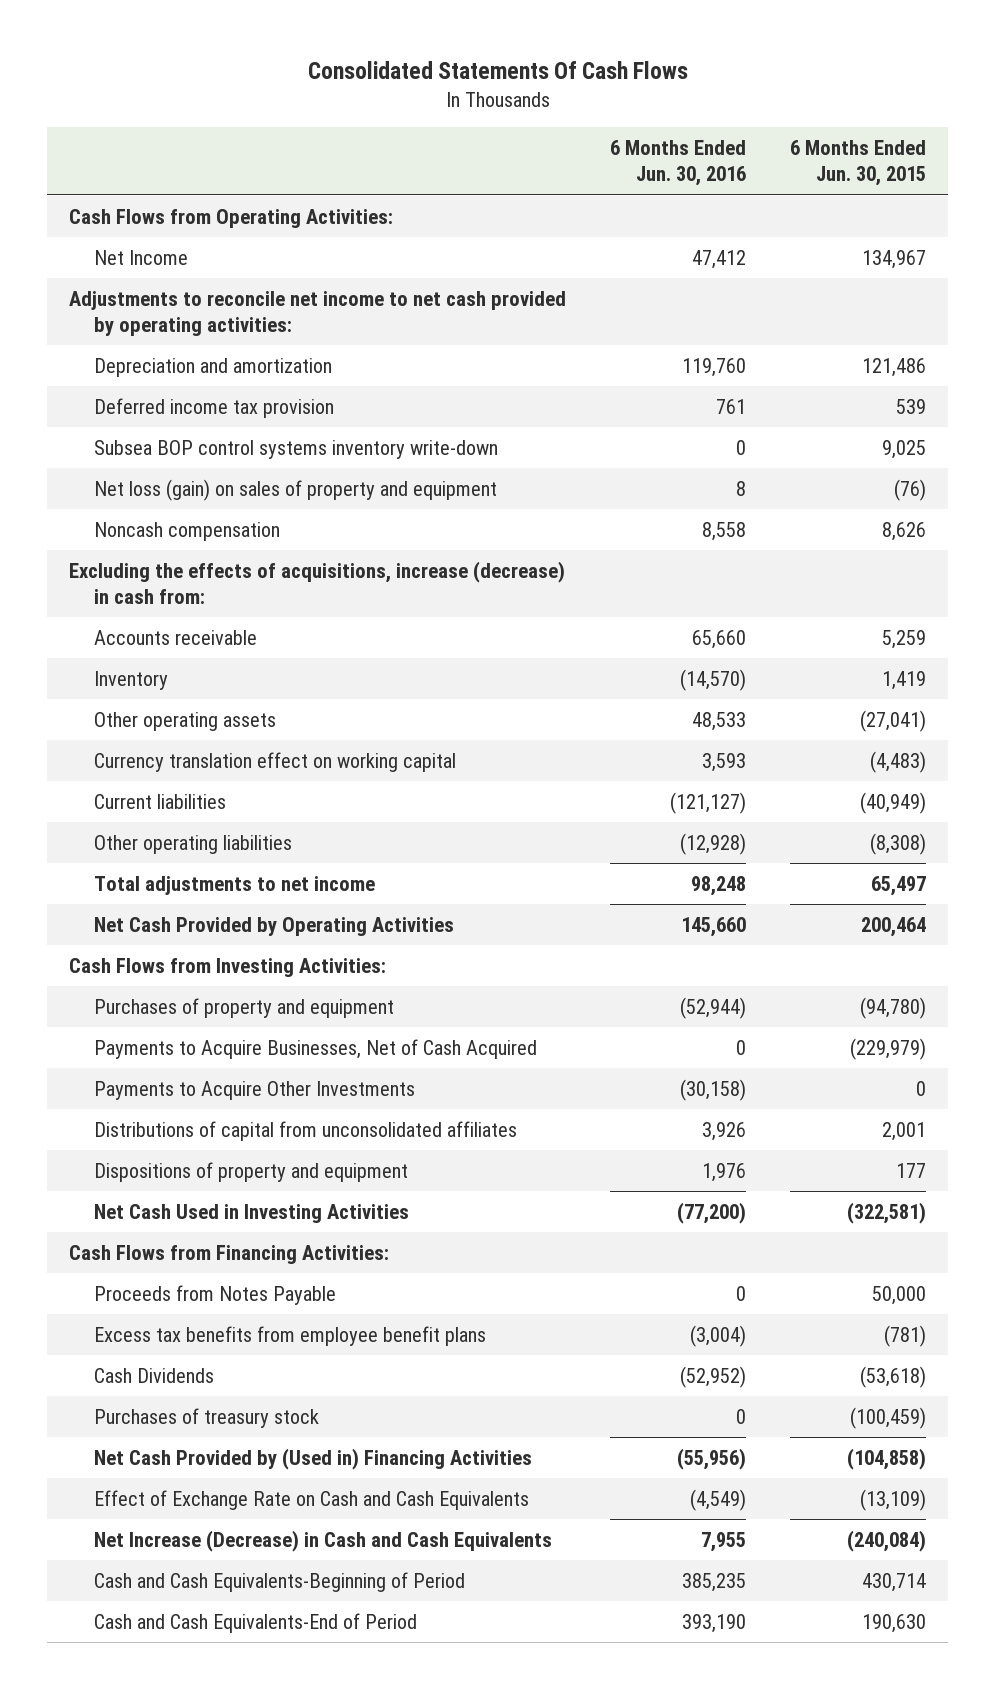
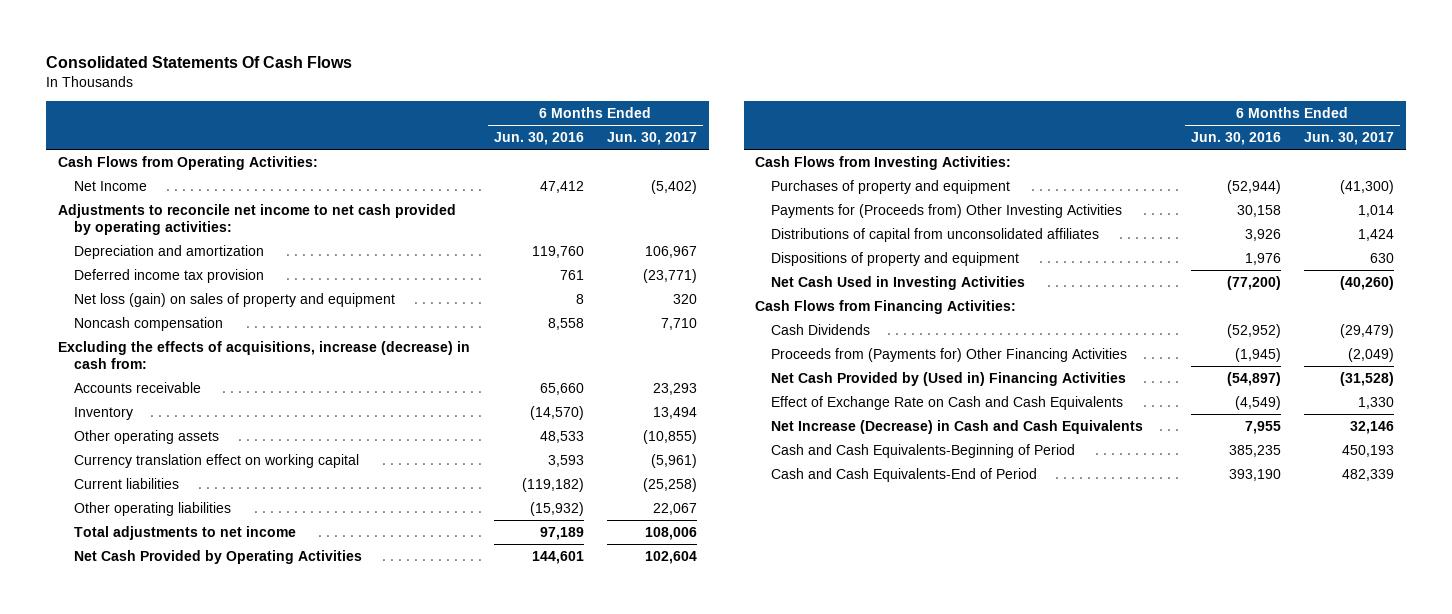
[790,140,927,187] 6 Months Ended Jun. 30, 2015 -> none
none -> [606,131,697,145] Jun. 30, 2017
[93,439,498,459] Subsea BOP control systems inventory write-down -> none
[670,791,747,814] (121,127) -> [521,477,584,492] (119,182)
[680,832,747,855] (12,928) -> [529,501,584,516] (15,932)
[691,875,747,896] 98,248 -> [539,526,584,540] 97,189
[681,916,747,937] 145,660 -> [531,550,584,564] 144,601
[93,1038,537,1059] Payments to Acquire Businesses, Net of Cash Acquired -> none
[93,1080,415,1100] Payments to Acquire Other Investments -> none
none -> [770,203,1122,218] Payments for (Proceeds from) Other Investing Activities
[93,1284,336,1305] Proceeds from Notes Payable -> none
[93,1325,486,1346] Excess tax benefits from employee benefit plans -> none
[93,1407,319,1428] Purchases of treasury stock -> none
none -> [770,347,1127,362] Proceeds from (Payments for) Other Financing Activities
[677,1447,747,1470] (55,956) -> [1226,371,1281,386] (54,897)

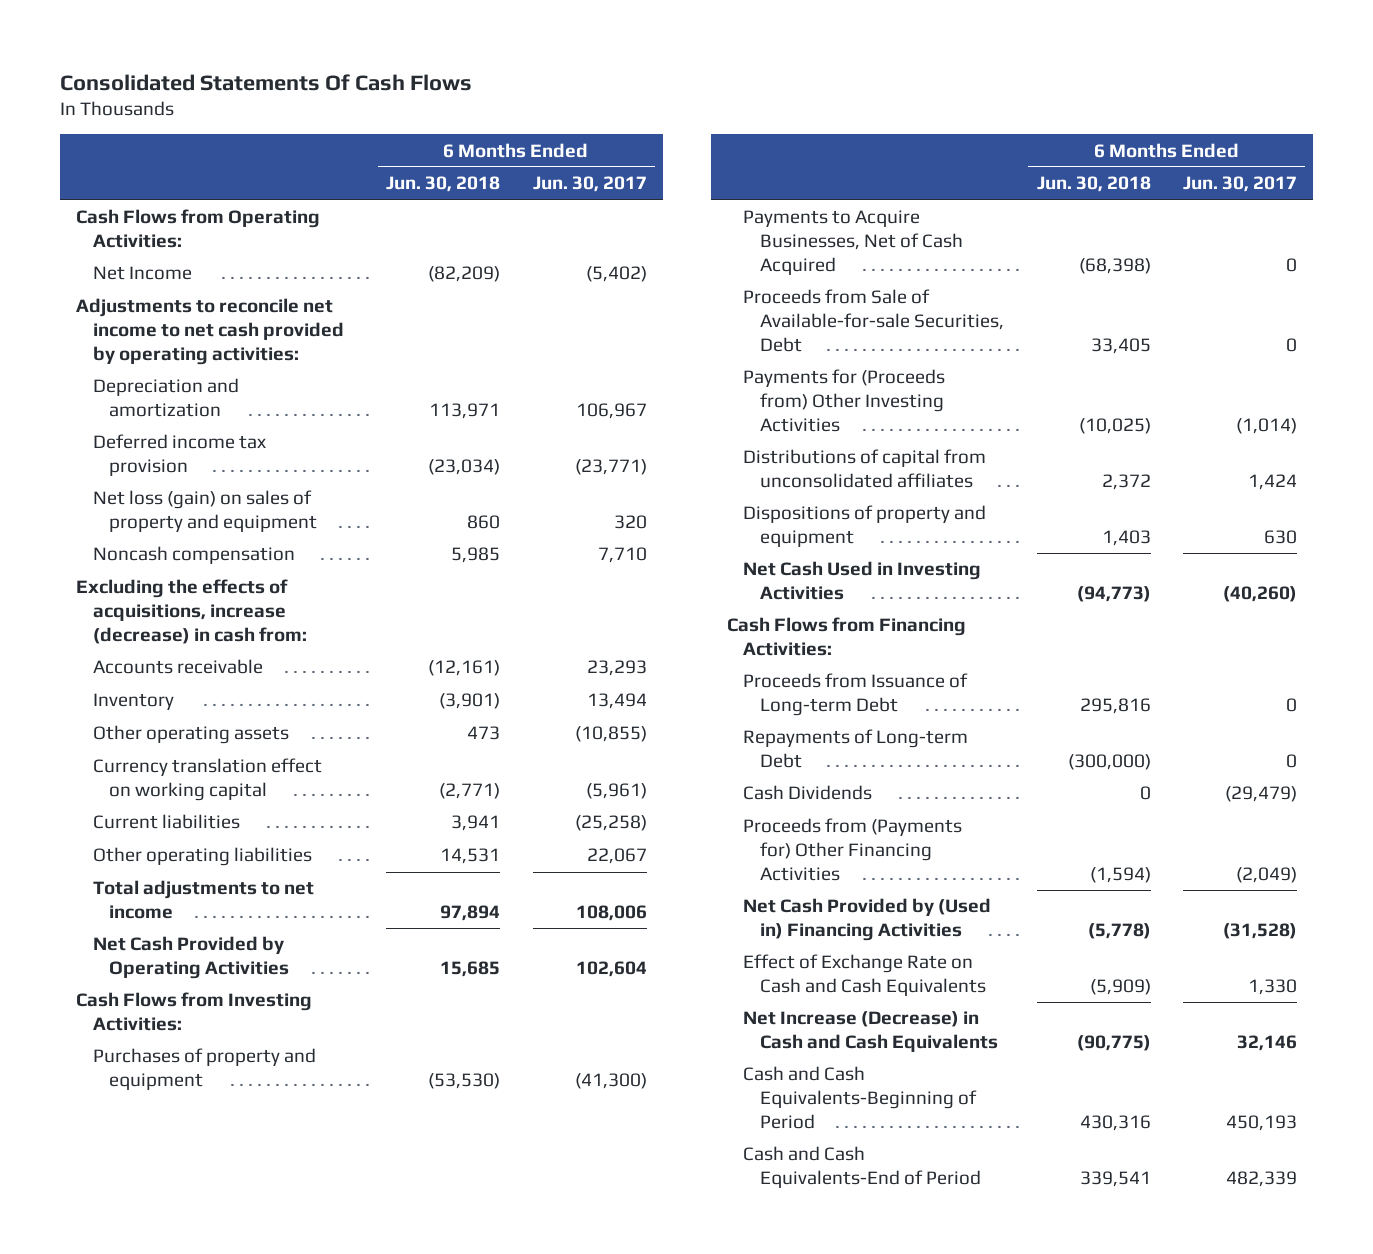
[493,131,584,145] Jun. 30, 2016 -> none
none -> [385,176,500,193] Jun. 30, 2018
none -> [743,210,963,275] Payments to Acquire Businesses, Net of Cash Acquired
none -> [743,289,1004,352] Proceeds from Sale of Available-for-sale Securities, Debt
[1358,204,1395,217] 1,014 -> [1236,417,1298,434] (1,014)
none -> [743,673,969,717] Proceeds from Issuance of Long-term Debt
none -> [743,729,969,769] Repayments of Long-term Debt

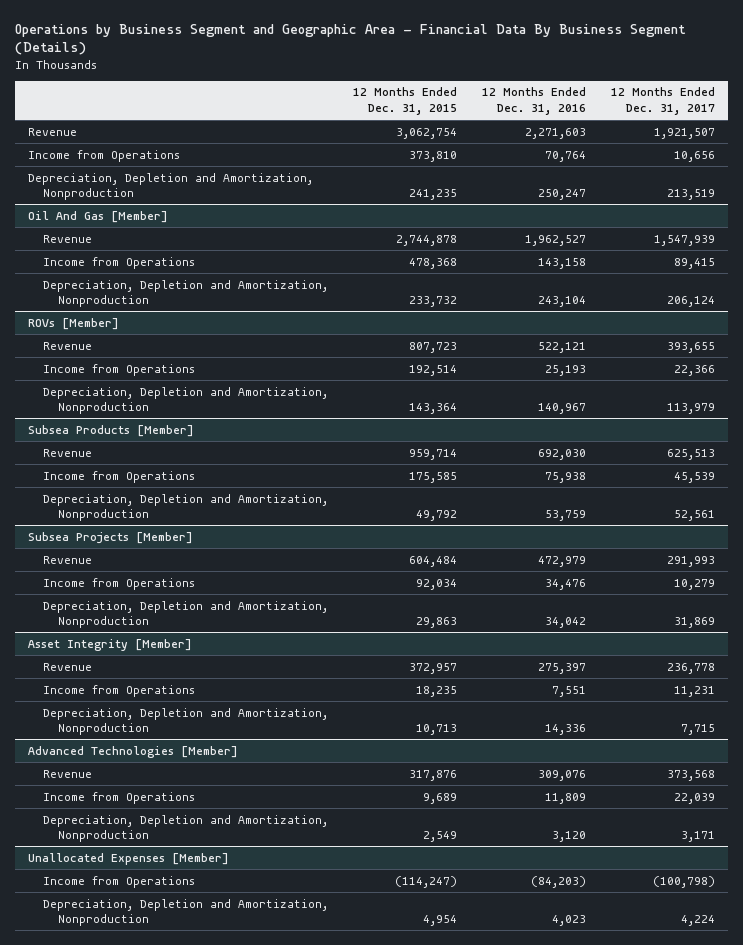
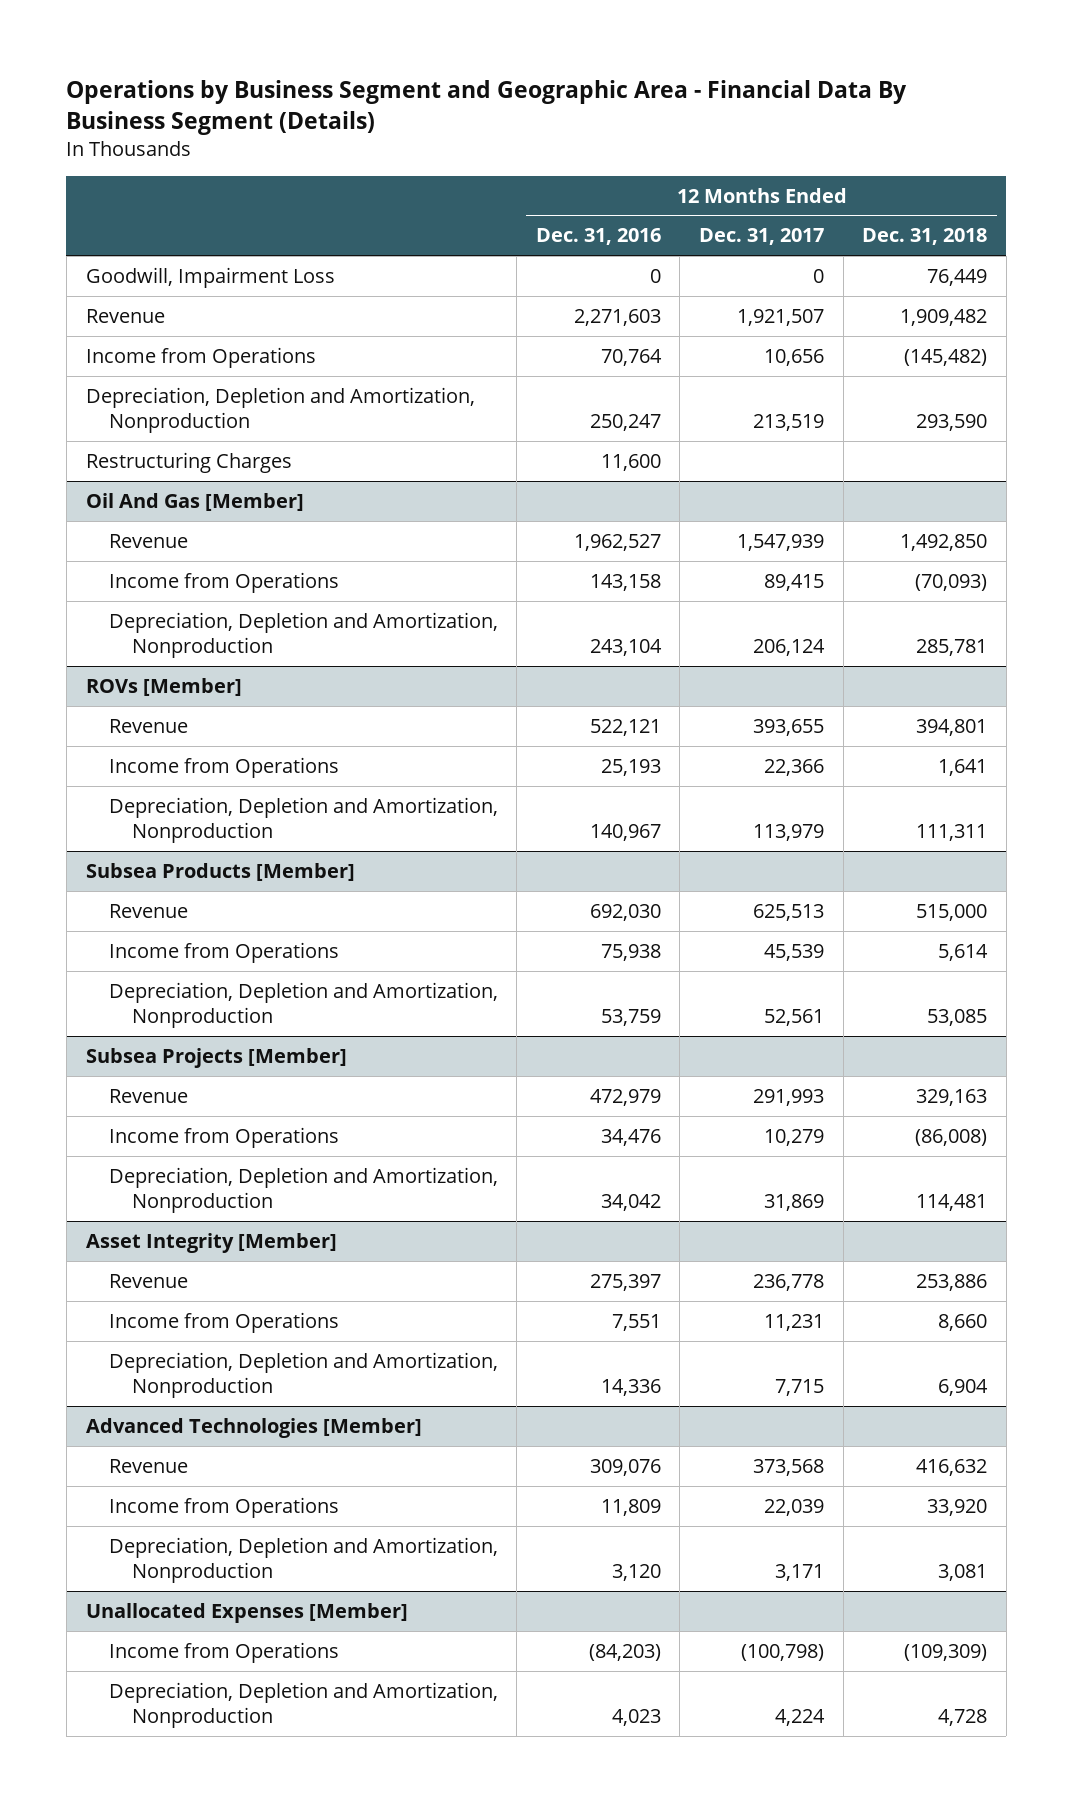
[352,87,457,115] 12 Months Ended Dec. 31, 2015 -> none
none -> [862,228,988,246] Dec. 31, 2018
none -> [85,267,335,289] Goodwill, Impairment Loss
none -> [85,452,292,474] Restructuring Charges

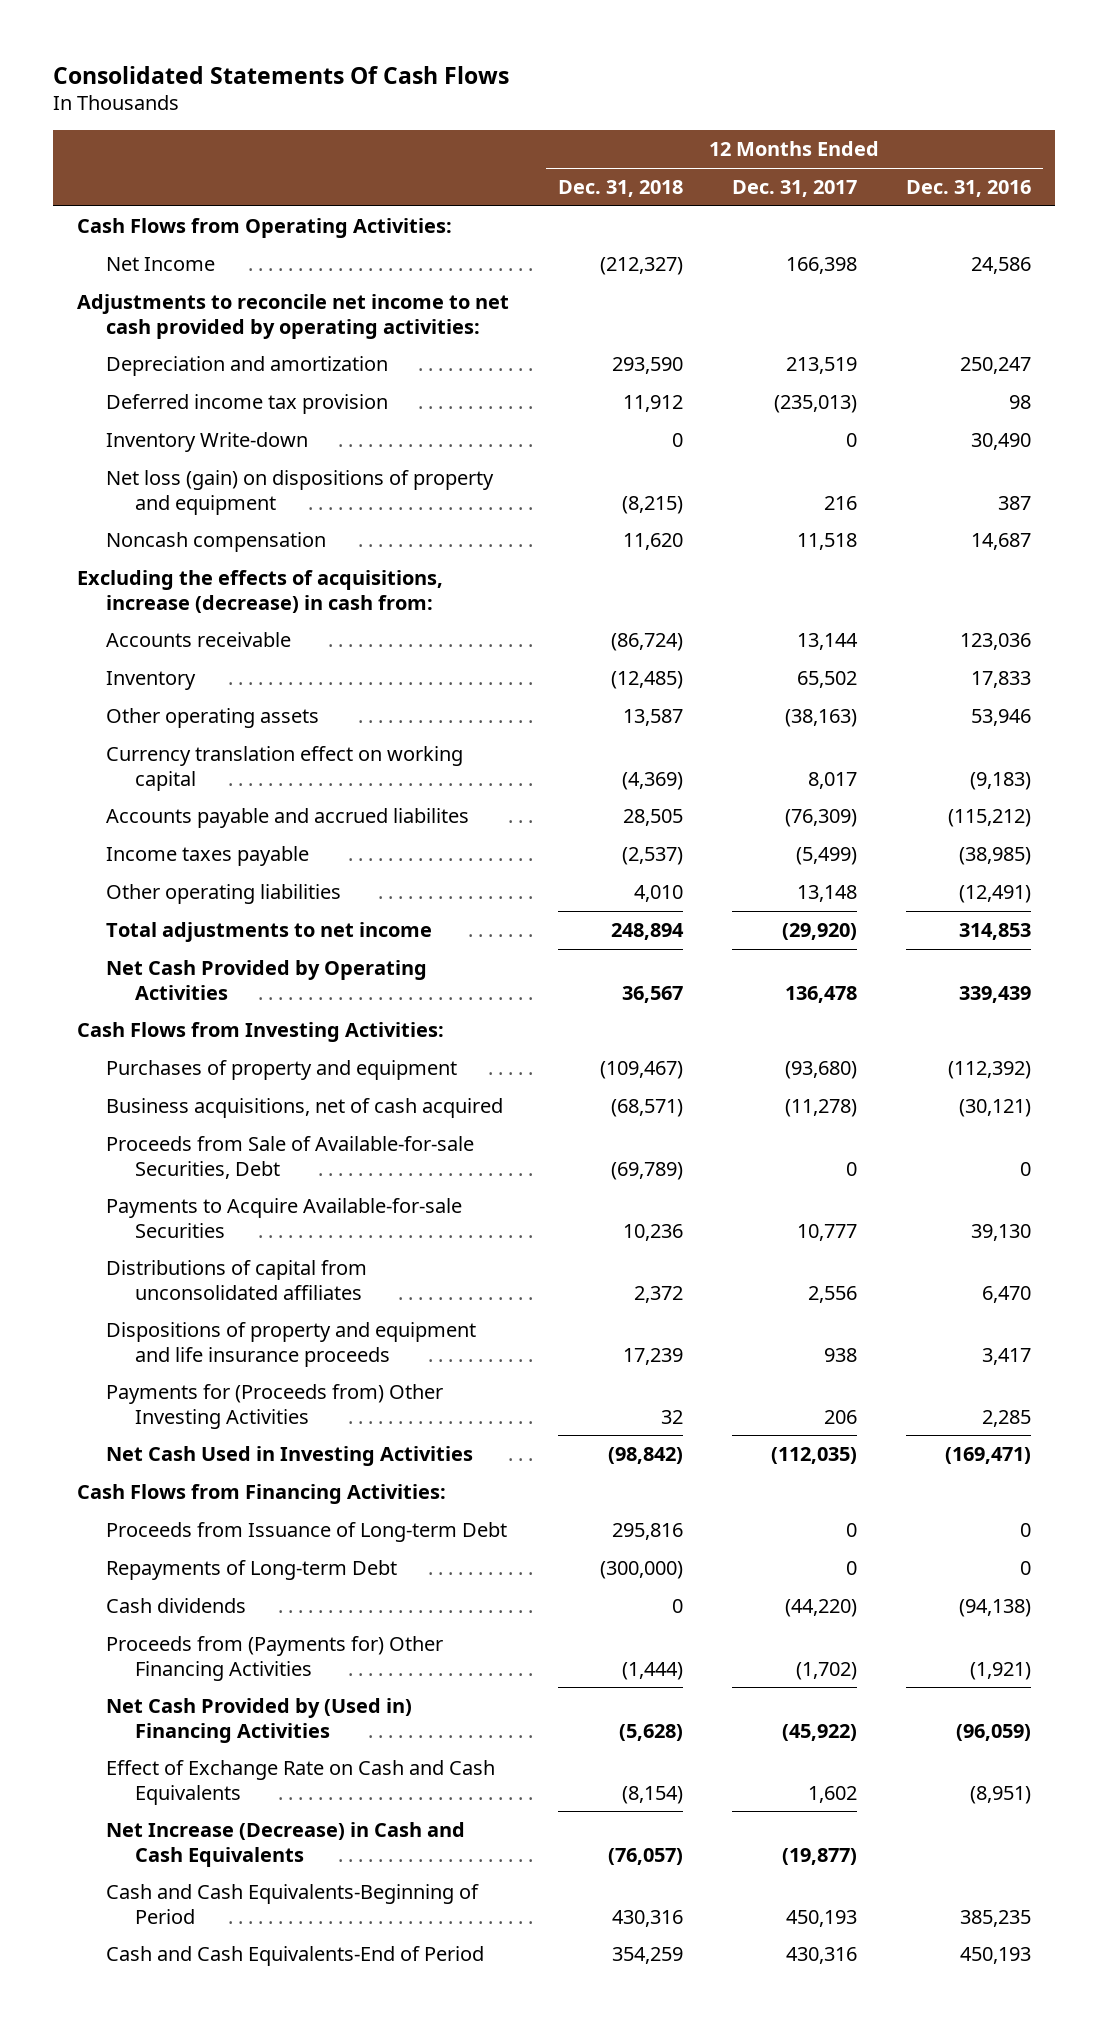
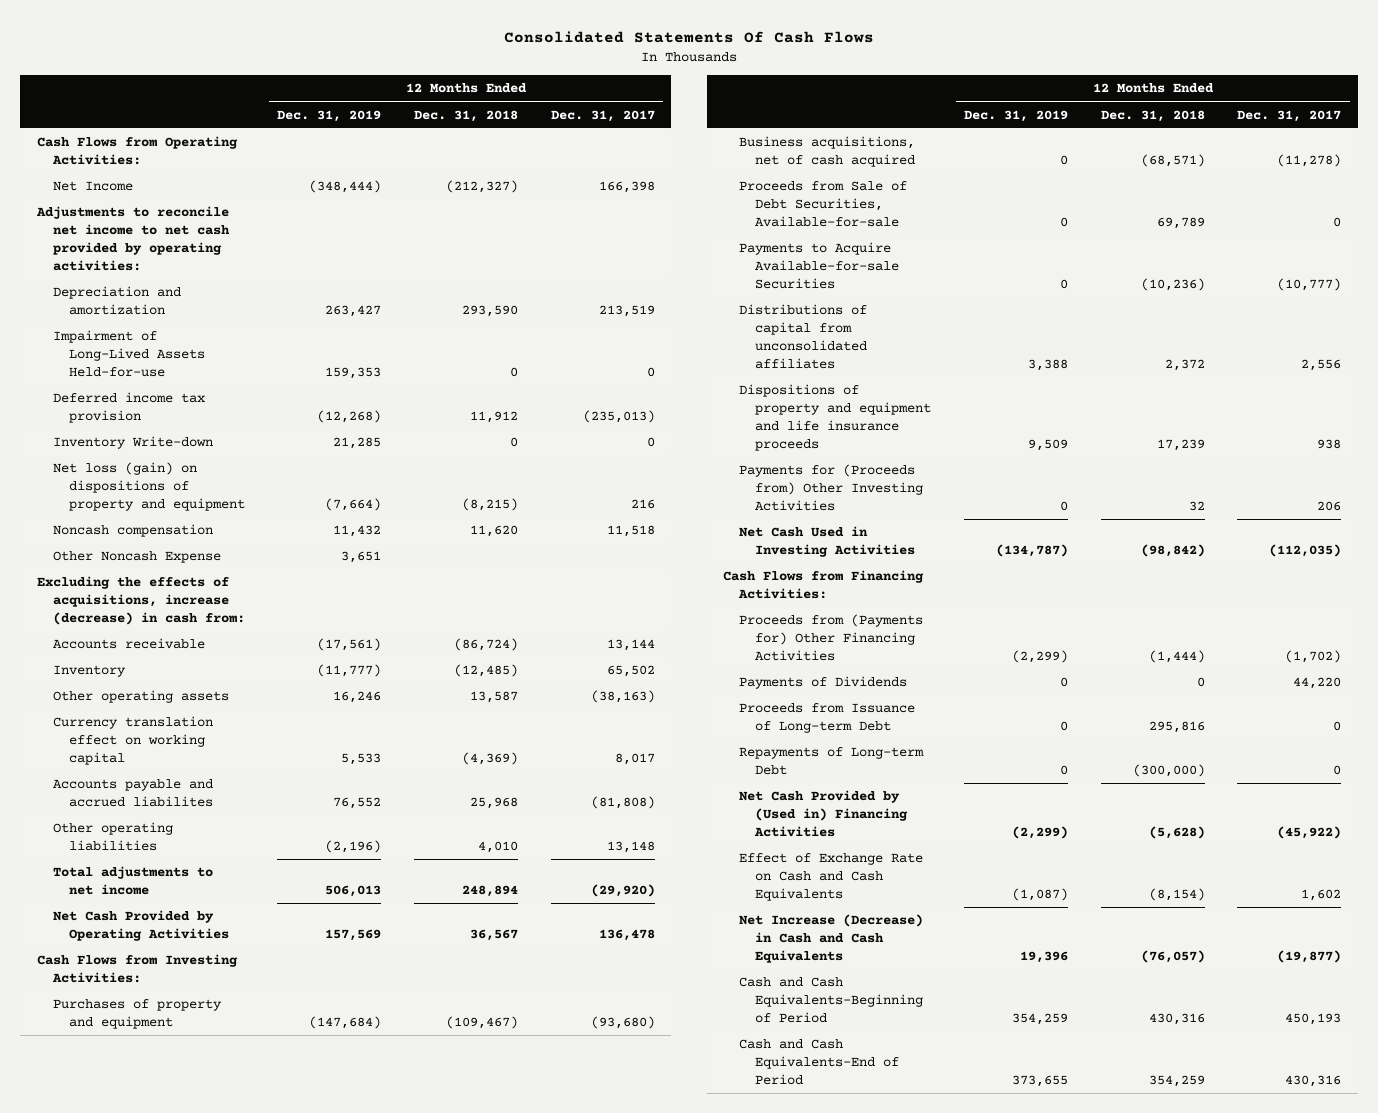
[905,180,1031,198] Dec. 31, 2016 -> none
none -> [277,109,382,122] Dec. 31, 2019
none -> [52,330,205,378] Impairment of Long-Lived Assets Held-for-use
none -> [52,551,221,564] Other Noncash Expense
[106,846,310,867] Income taxes payable -> none
[622,809,683,827] 28,505 -> [470,797,519,810] 25,968
[784,809,857,828] (76,309) -> [591,796,656,810] (81,808)
[106,1136,475,1179] Proceeds from Sale of Available-for-sale Securities, Debt -> [739,181,908,228] Proceeds from Sale of Debt Securities, Available-for-sale
[610,1161,683,1180] (69,789) -> [1156,217,1205,230] 69,789
[622,1223,683,1241] 10,236 -> [1140,278,1205,292] (10,236)
[796,1223,857,1241] 10,777 -> [1277,278,1342,292] (10,777)
[106,1636,444,1681] Proceeds from (Payments for) Other Financing Activities -> [739,614,924,662] Proceeds from (Payments for) Other Financing Activities
none -> [739,676,908,690] Payments of Dividends
[106,1598,247,1614] Cash dividends -> none

